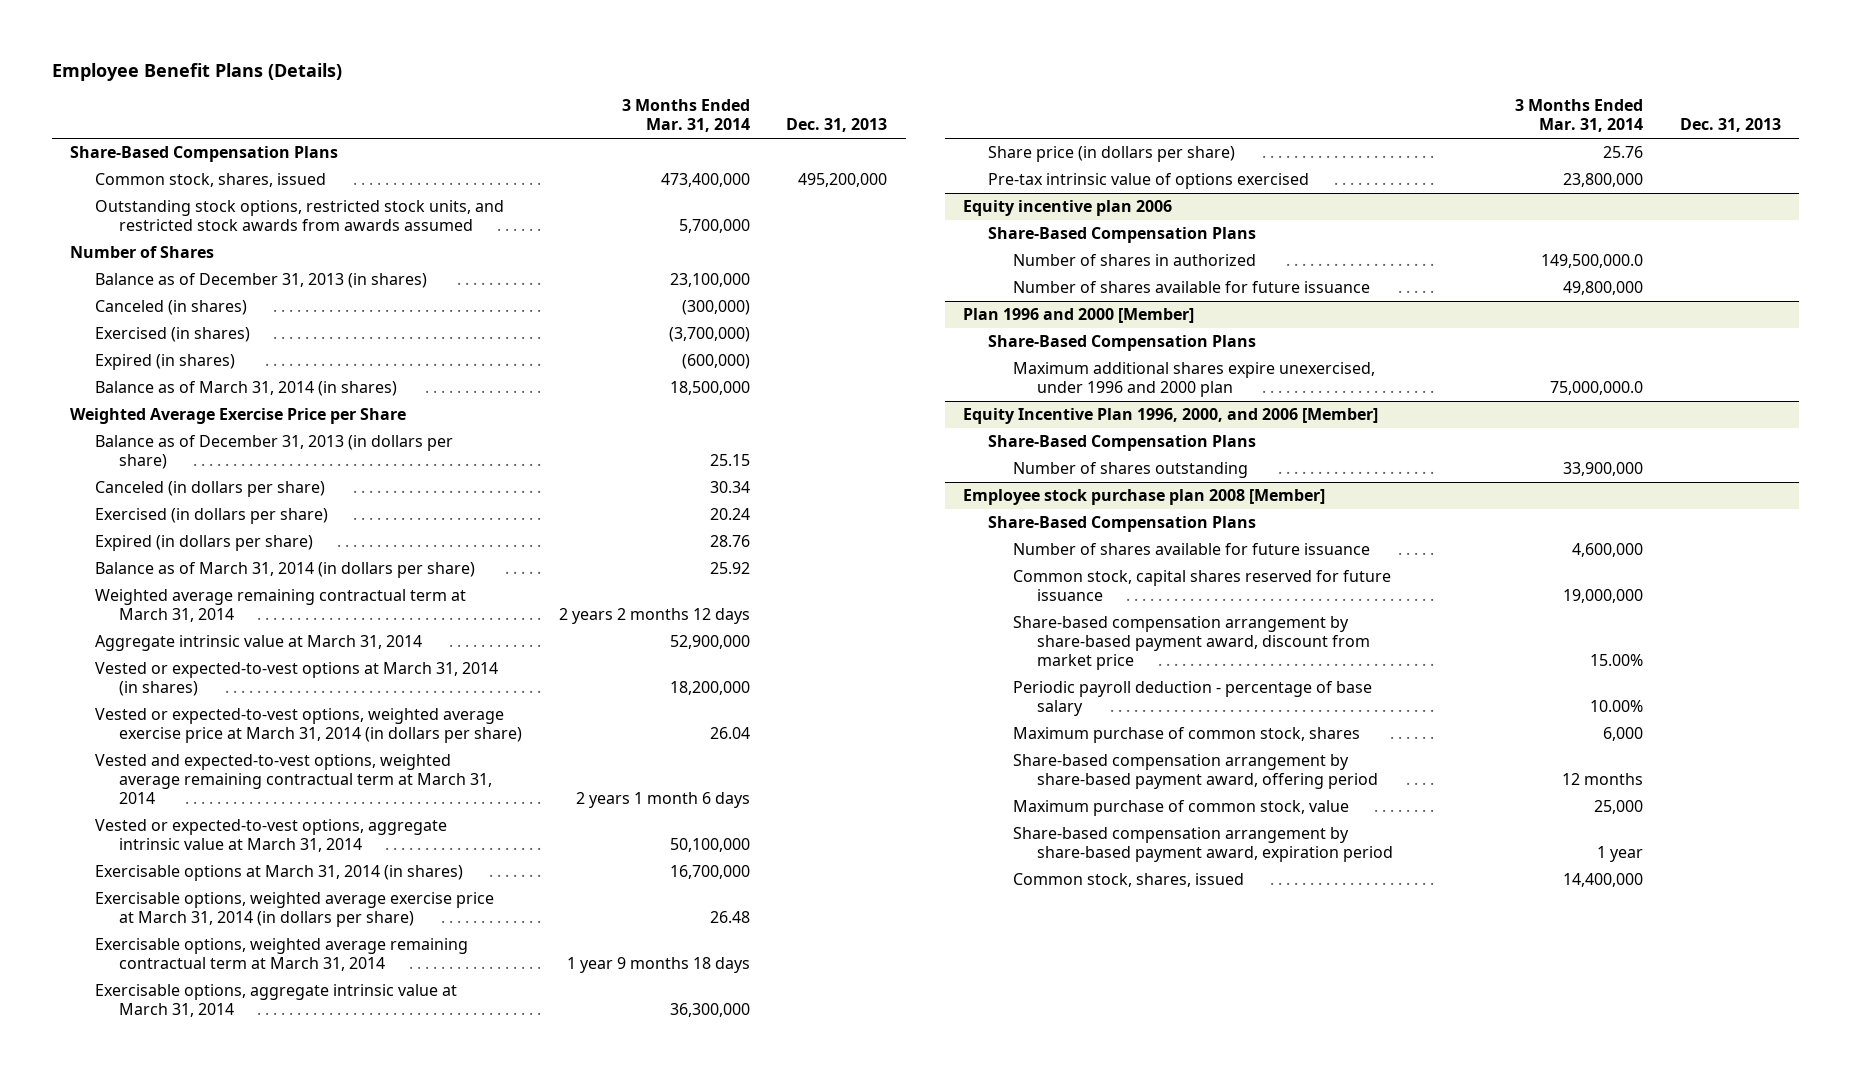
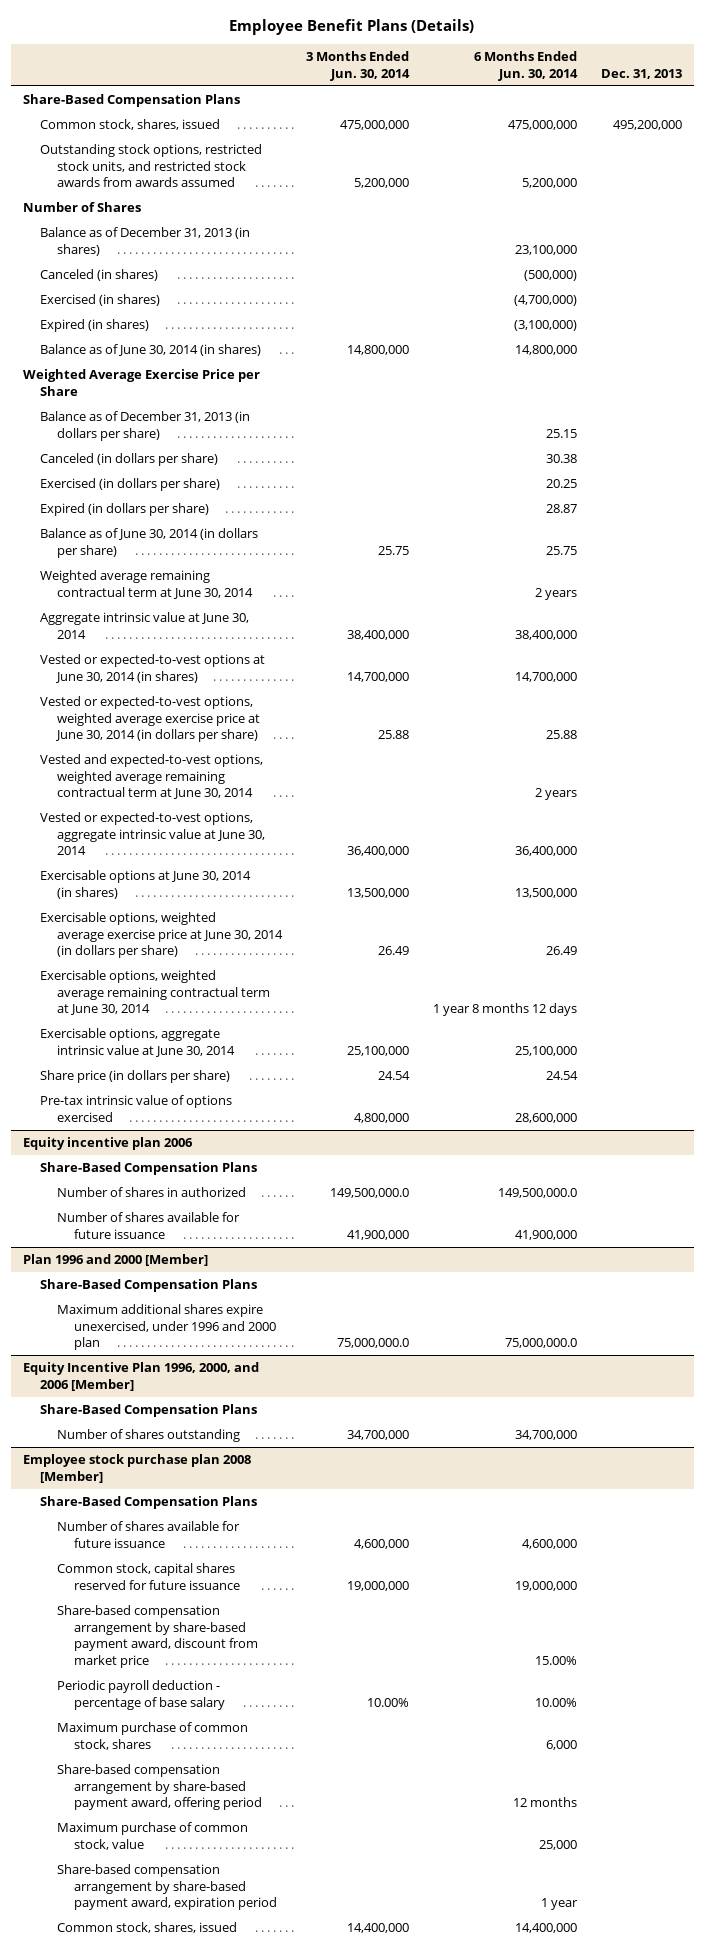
[621,99,750,133] 3 Months Ended Mar. 31, 2014 -> none
none -> [306,51,411,81] 3 Months Ended Jun. 30, 2014
none -> [473,51,578,81] 6 Months Ended Jun. 30, 2014
[94,380,397,396] Balance as of March 31, 2014 (in shares) -> [39,344,261,357] Balance as of June 30, 2014 (in shares)
[94,561,475,578] Balance as of March 31, 2014 (in dollars per share) -> [39,528,258,558] Balance as of June 30, 2014 (in dollars per share)
[94,588,466,623] Weighted average remaining contractual term at March 31, 2014 -> [39,570,254,599] Weighted average remaining contractual term at June 30, 2014
[94,634,422,651] Aggregate intrinsic value at March 31, 2014 -> [39,612,249,639] Aggregate intrinsic value at June 30, 2014
[94,661,498,697] Vested or expected-to-vest options at March 31, 2014 (in shares) -> [39,654,265,683] Vested or expected-to-vest options at June 30, 2014 (in shares)
[94,707,523,744] Vested or expected-to-vest options, weighted average exercise price at March 31, 2014 (in dollars per share) -> [39,696,261,743] Vested or expected-to-vest options, weighted average exercise price at June 30, 2014 (in dollars per share)
[94,753,493,805] Vested and expected-to-vest options, weighted average remaining contractual term at March 31, 2014 -> [39,754,263,800] Vested and expected-to-vest options, weighted average remaining contractual term at June 30, 2014
[94,818,447,853] Vested or expected-to-vest options, aggregate intrinsic value at March 31, 2014 -> [39,812,266,856] Vested or expected-to-vest options, aggregate intrinsic value at June 30, 2014
[94,864,463,881] Exercisable options at March 31, 2014 (in shares) -> [39,870,251,899] Exercisable options at June 30, 2014 (in shares)
[94,891,494,928] Exercisable options, weighted average exercise price at March 31, 2014 (in dollars per share) -> [39,912,284,959] Exercisable options, weighted average exercise price at June 30, 2014 (in dollars per share)
[94,937,468,972] Exercisable options, weighted average remaining contractual term at March 31, 2014 -> [39,970,271,1016] Exercisable options, weighted average remaining contractual term at June 30, 2014
[94,983,457,1018] Exercisable options, aggregate intrinsic value at March 31, 2014 -> [39,1028,236,1057] Exercisable options, aggregate intrinsic value at June 30, 2014

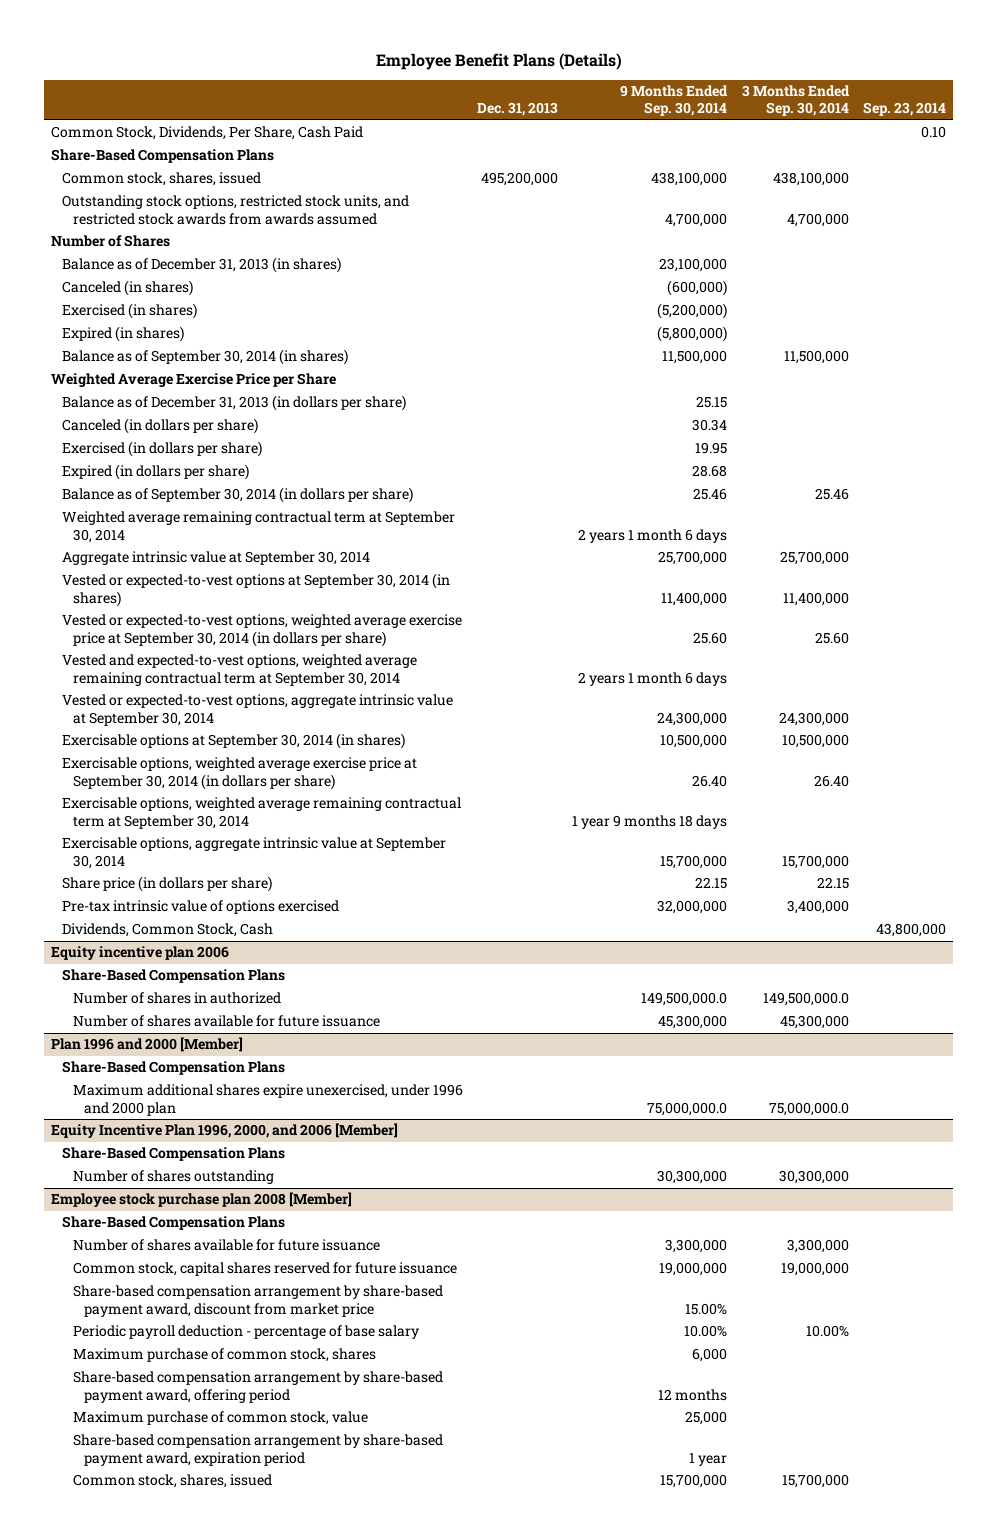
[306,51,411,81] 3 Months Ended Jun. 30, 2014 -> none
[473,51,578,81] 6 Months Ended Jun. 30, 2014 -> none
none -> [620,85,729,117] 9 Months Ended Sep. 30, 2014
none -> [741,85,850,117] 3 Months Ended Sep. 30, 2014
none -> [862,102,946,117] Sep. 23, 2014
none -> [51,126,364,141] Common Stock, Dividends, Per Share, Cash Paid
[39,344,261,357] Balance as of June 30, 2014 (in shares) -> [62,349,349,366] Balance as of September 30, 2014 (in shares)
[39,528,258,558] Balance as of June 30, 2014 (in dollars per share) -> [62,487,414,504] Balance as of September 30, 2014 (in dollars per share)
[39,570,254,599] Weighted average remaining contractual term at June 30, 2014 -> [62,511,456,543] Weighted average remaining contractual term at September 30, 2014
[39,612,249,639] Aggregate intrinsic value at June 30, 2014 -> [62,551,371,566] Aggregate intrinsic value at September 30, 2014
[39,654,265,683] Vested or expected-to-vest options at June 30, 2014 (in shares) -> [62,573,451,607] Vested or expected-to-vest options at September 30, 2014 (in shares)
[39,696,261,743] Vested or expected-to-vest options, weighted average exercise price at June 30, 2014 (in dollars per share) -> [62,614,463,647] Vested or expected-to-vest options, weighted average exercise price at September 30, 2014 (in dollars per share)
[39,754,263,800] Vested and expected-to-vest options, weighted average remaining contractual term at June 30, 2014 -> [62,654,418,686] Vested and expected-to-vest options, weighted average remaining contractual term at September 30, 2014
[39,812,266,856] Vested or expected-to-vest options, aggregate intrinsic value at June 30, 2014 -> [62,694,454,726] Vested or expected-to-vest options, aggregate intrinsic value at September 30, 2014
[39,870,251,899] Exercisable options at June 30, 2014 (in shares) -> [62,733,406,750] Exercisable options at September 30, 2014 (in shares)
[39,912,284,959] Exercisable options, weighted average exercise price at June 30, 2014 (in dollars per share) -> [62,757,418,790] Exercisable options, weighted average exercise price at September 30, 2014 (in dollars per share)
[39,970,271,1016] Exercisable options, weighted average remaining contractual term at June 30, 2014 -> [62,797,462,829] Exercisable options, weighted average remaining contractual term at September 30, 2014
[39,1028,236,1057] Exercisable options, aggregate intrinsic value at June 30, 2014 -> [62,837,447,869] Exercisable options, aggregate intrinsic value at September 30, 2014
none -> [62,923,274,938] Dividends, Common Stock, Cash

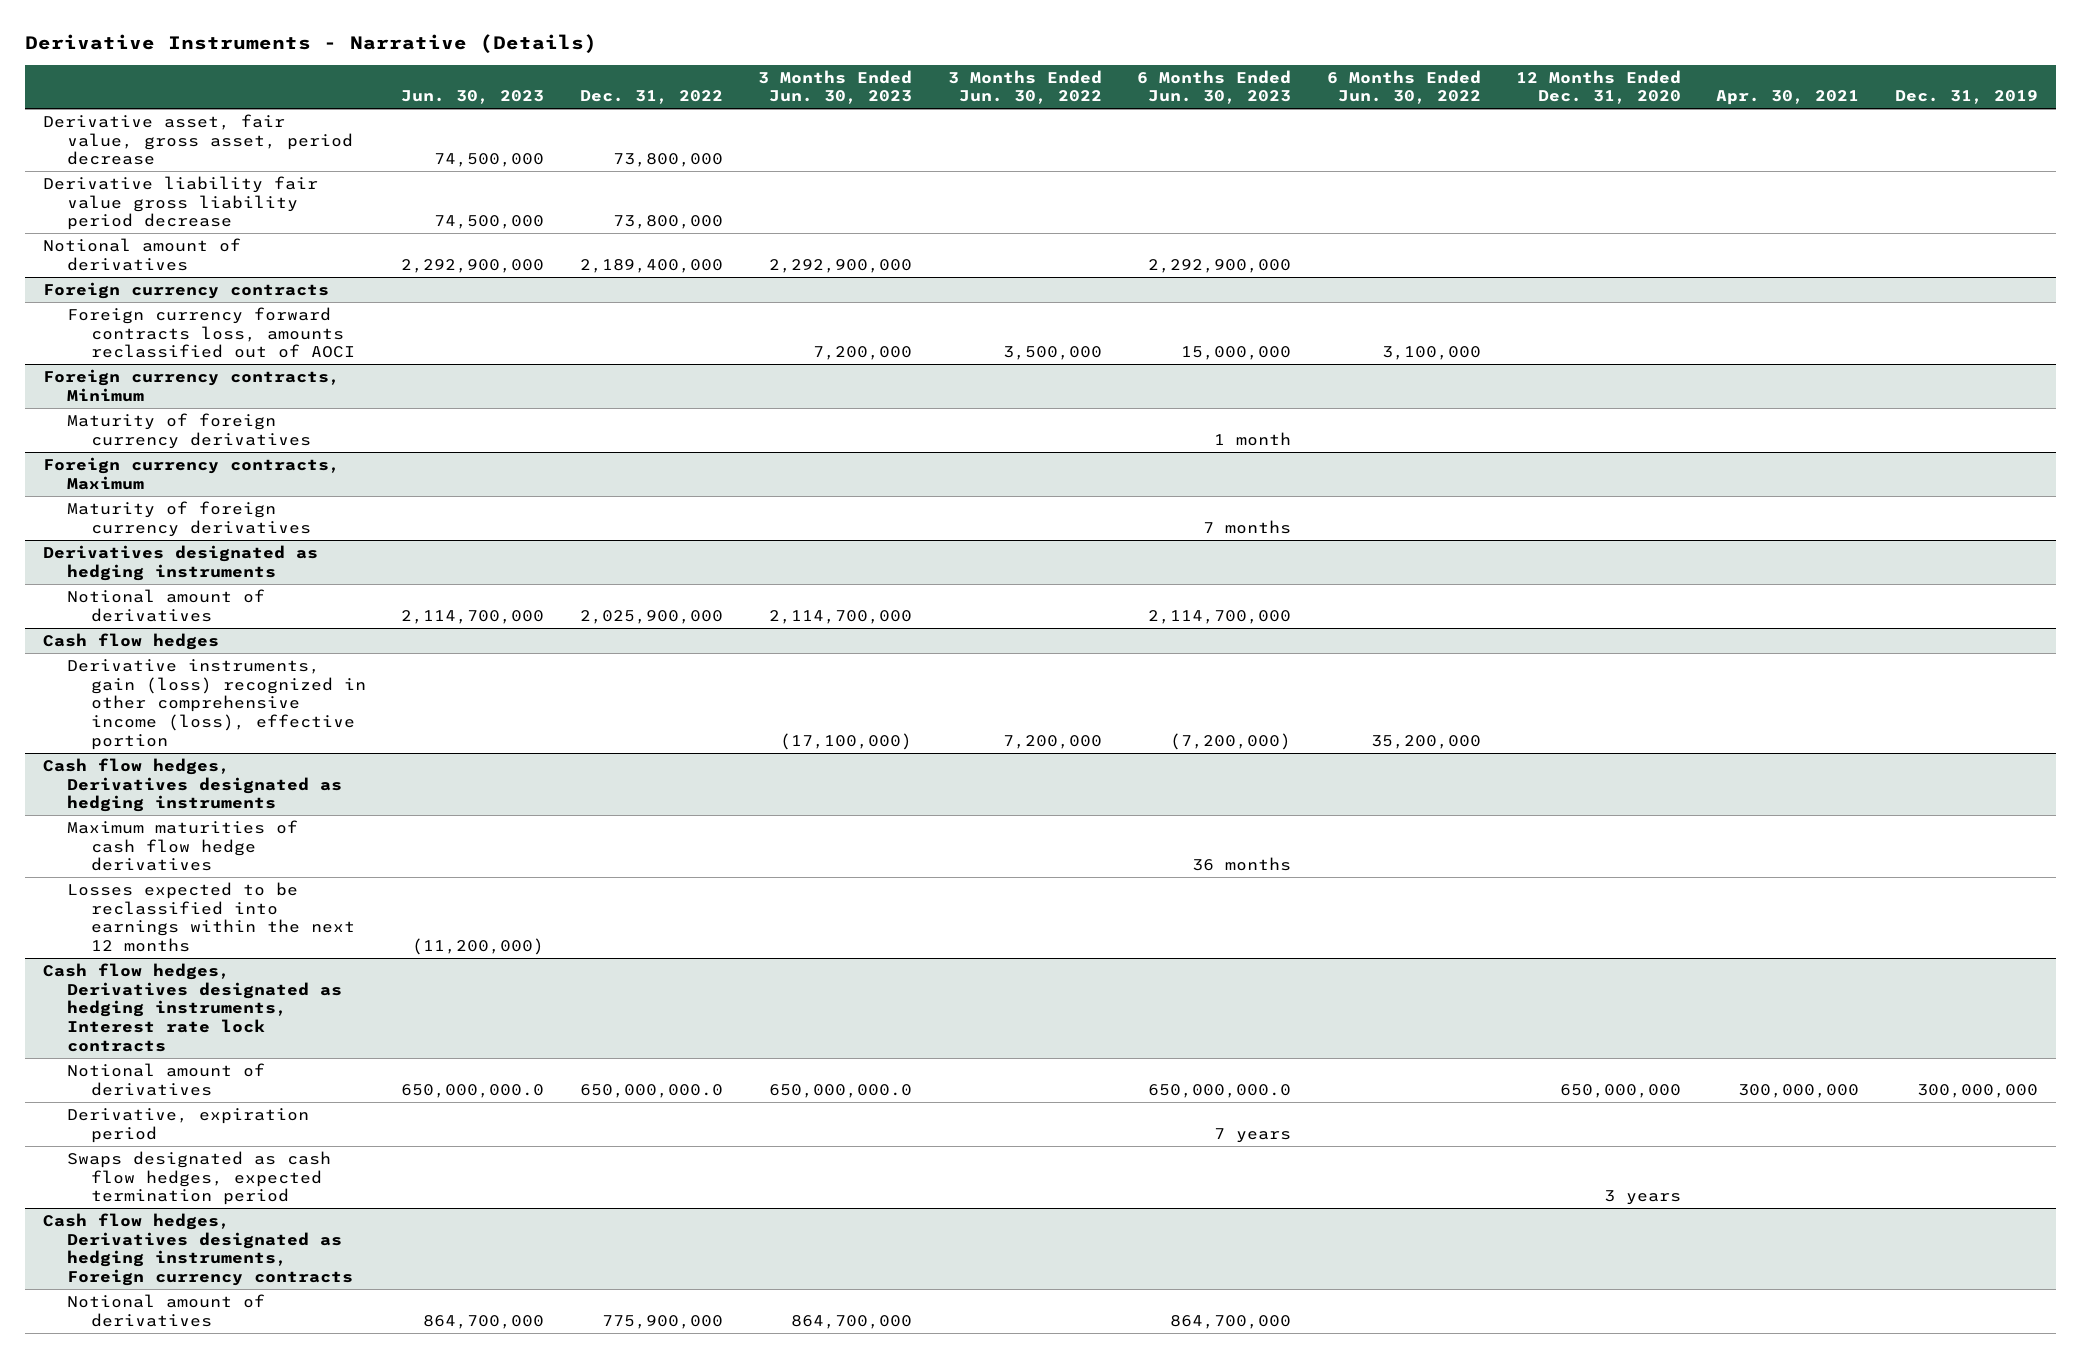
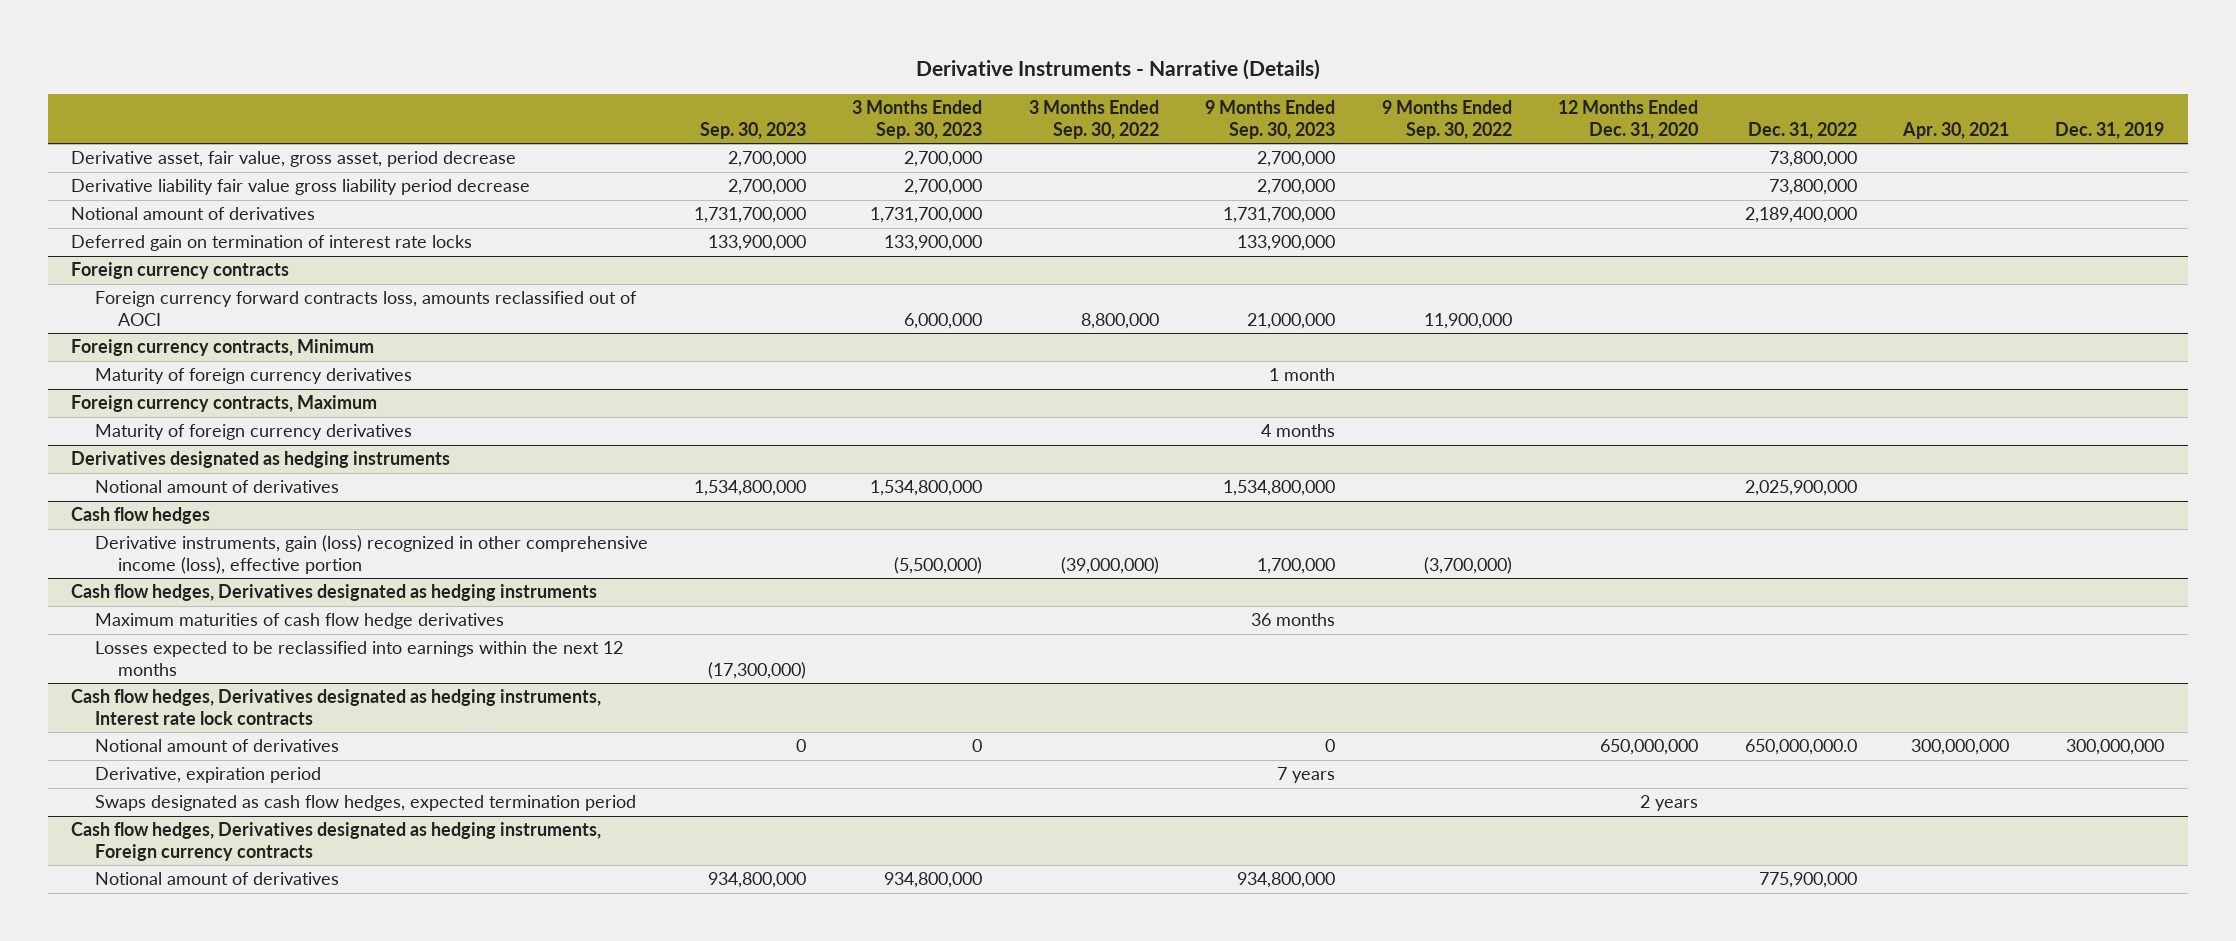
[401,90,545,105] Jun. 30, 2023 -> none
[758,69,913,105] 3 Months Ended Jun. 30, 2023 -> none
[947,69,1102,105] 3 Months Ended Jun. 30, 2022 -> none
[1137,69,1292,105] 6 Months Ended Jun. 30, 2023 -> none
[1326,69,1481,105] 6 Months Ended Jun. 30, 2022 -> none
none -> [700,122,807,140] Sep. 30, 2023
none -> [852,100,983,140] 3 Months Ended Sep. 30, 2023
none -> [1028,100,1159,140] 3 Months Ended Sep. 30, 2022
none -> [1205,100,1336,140] 9 Months Ended Sep. 30, 2023
none -> [1381,100,1512,140] 9 Months Ended Sep. 30, 2022
none -> [71,235,473,252] Deferred gain on termination of interest rate locks
[1604,1190,1682,1206] 3 years -> [1640,795,1699,812] 2 years

